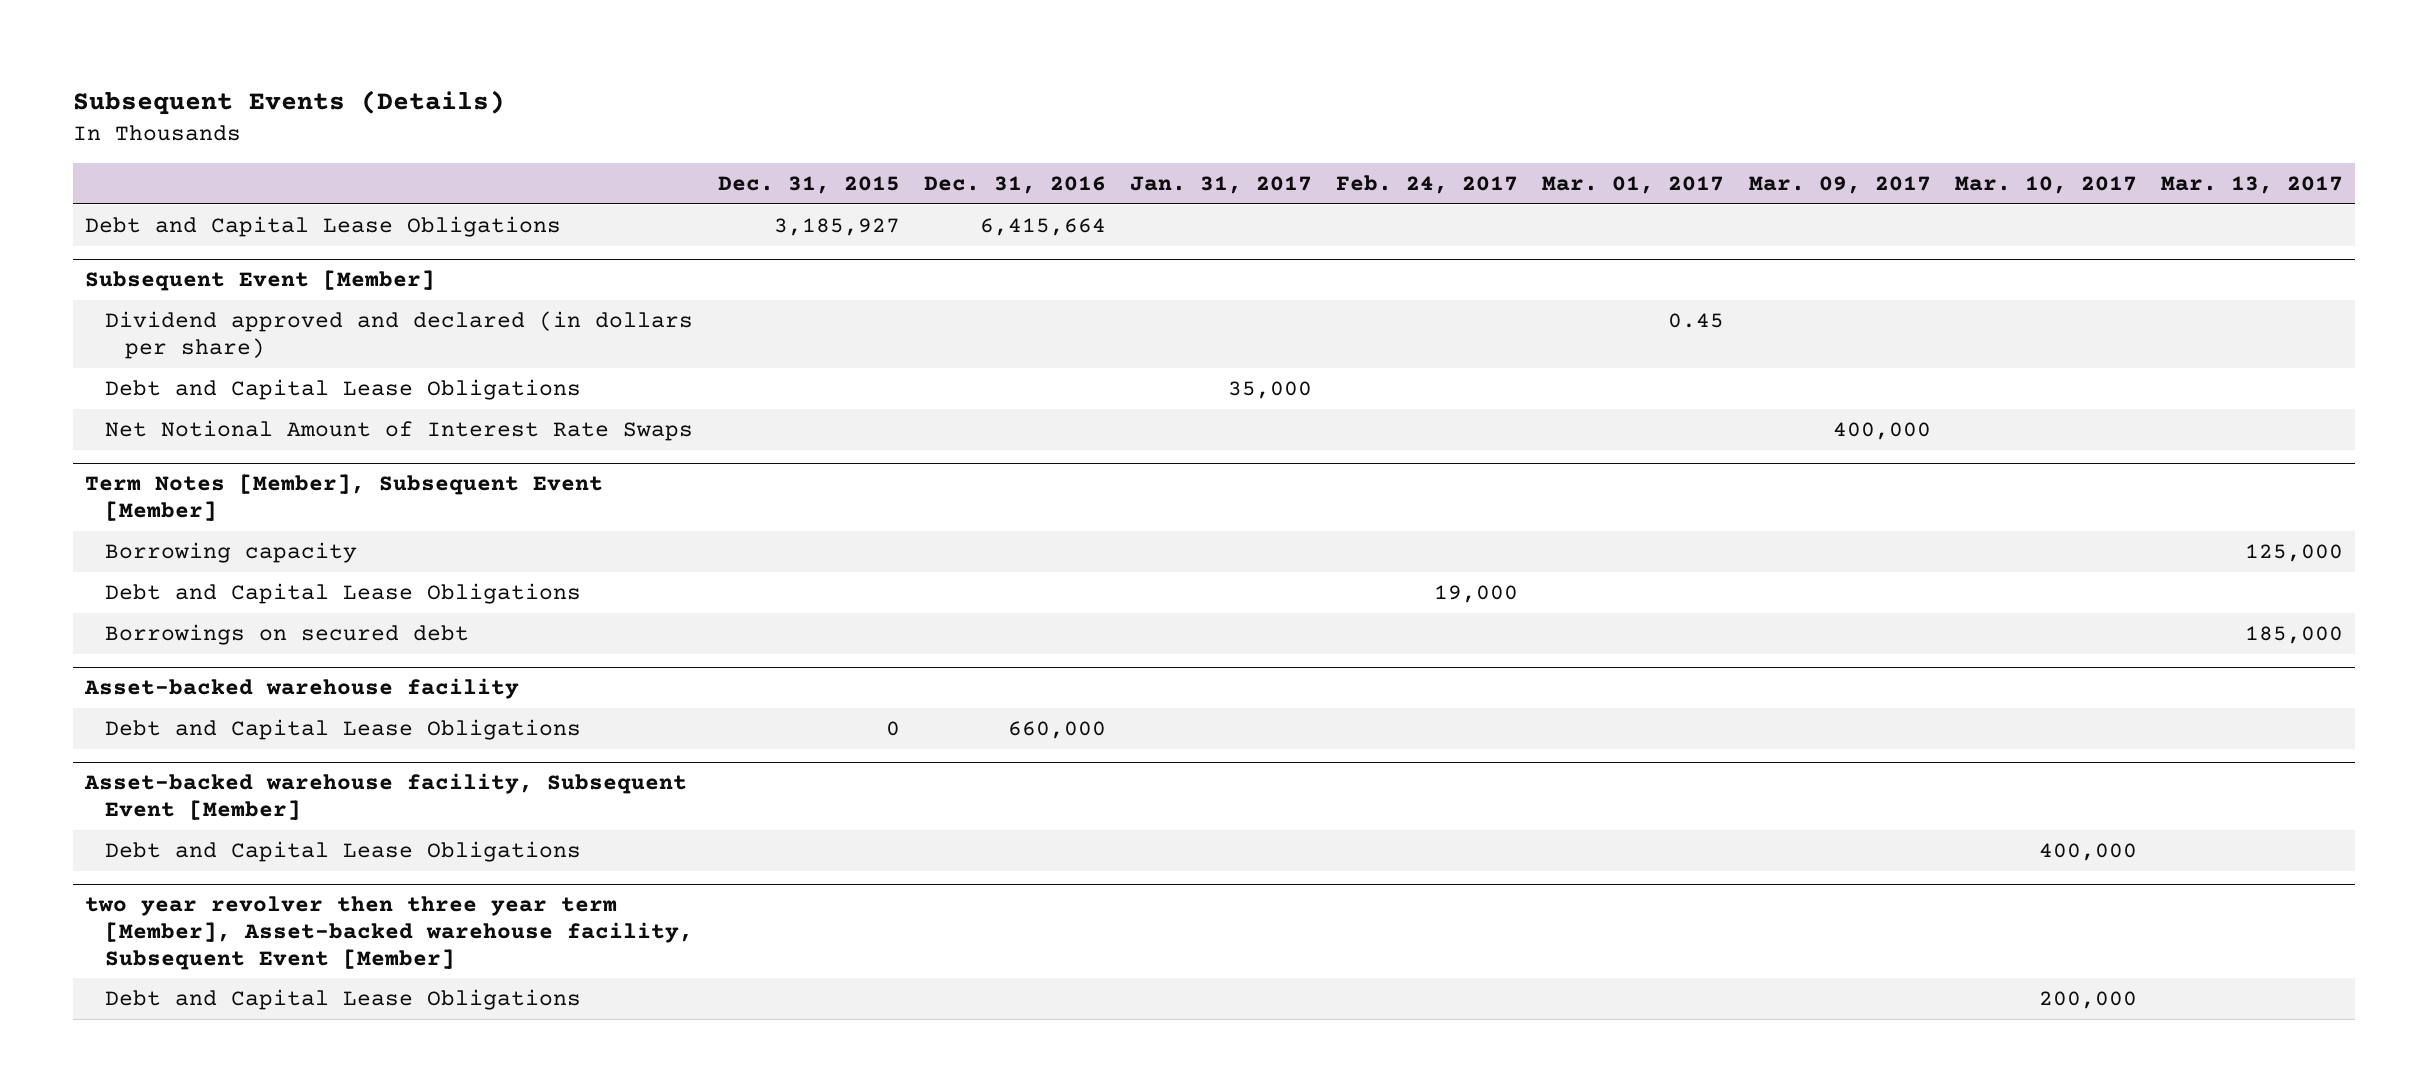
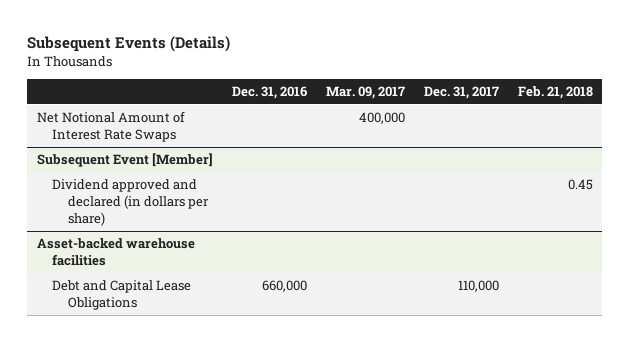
[717,175,900,194] Dec. 31, 2015 -> none
[1130,175,1313,194] Jan. 31, 2017 -> none
[1336,174,1519,194] Feb. 24, 2017 -> none
[1542,175,1725,194] Mar. 01, 2017 -> none
[1954,175,2137,194] Mar. 10, 2017 -> none
[2161,175,2344,194] Mar. 13, 2017 -> none
none -> [423,86,499,100] Dec. 31, 2017
none -> [517,86,593,100] Feb. 21, 2018
[85,216,562,238] Debt and Capital Lease Obligations -> none
none -> [36,111,185,143] Net Notional Amount of Interest Rate Swaps
[105,379,582,401] Debt and Capital Lease Obligations -> none
[105,420,694,442] Net Notional Amount of Interest Rate Swaps -> none
[85,474,604,522] Term Notes [Member], Subsequent Event [Member] -> none
[105,542,358,564] Borrowing capacity -> none
[105,583,582,605] Debt and Capital Lease Obligations -> none
[105,624,470,646] Borrowings on secured debt -> none
[84,678,520,700] Asset-backed warehouse facility -> [36,238,195,267] Asset-backed warehouse facilities
[84,773,688,821] Asset-backed warehouse facility, Subsequent Event [Member] -> none
[105,841,582,863] Debt and Capital Lease Obligations -> none
[85,896,694,970] two year revolver then three year term [Member], Asset-backed warehouse facility, Subsequent Event [Member] -> none
[105,989,582,1011] Debt and Capital Lease Obligations -> none

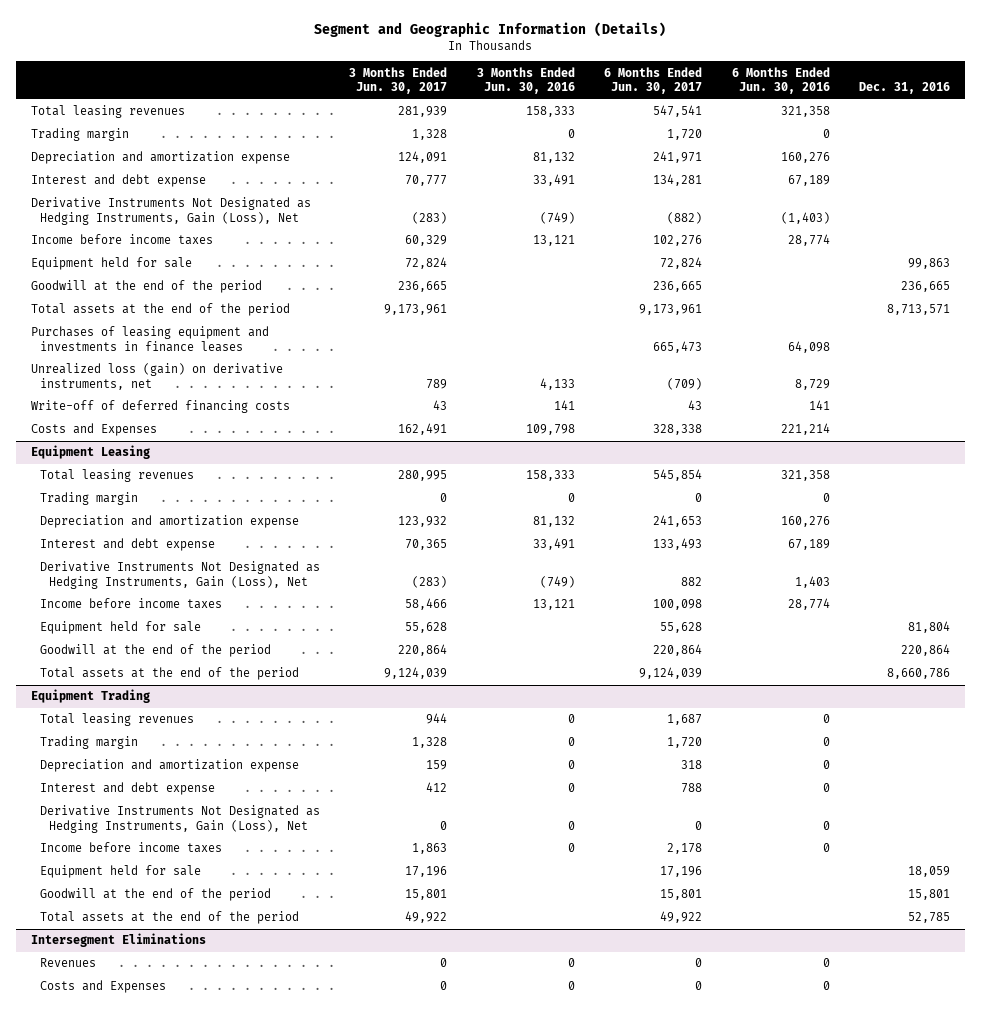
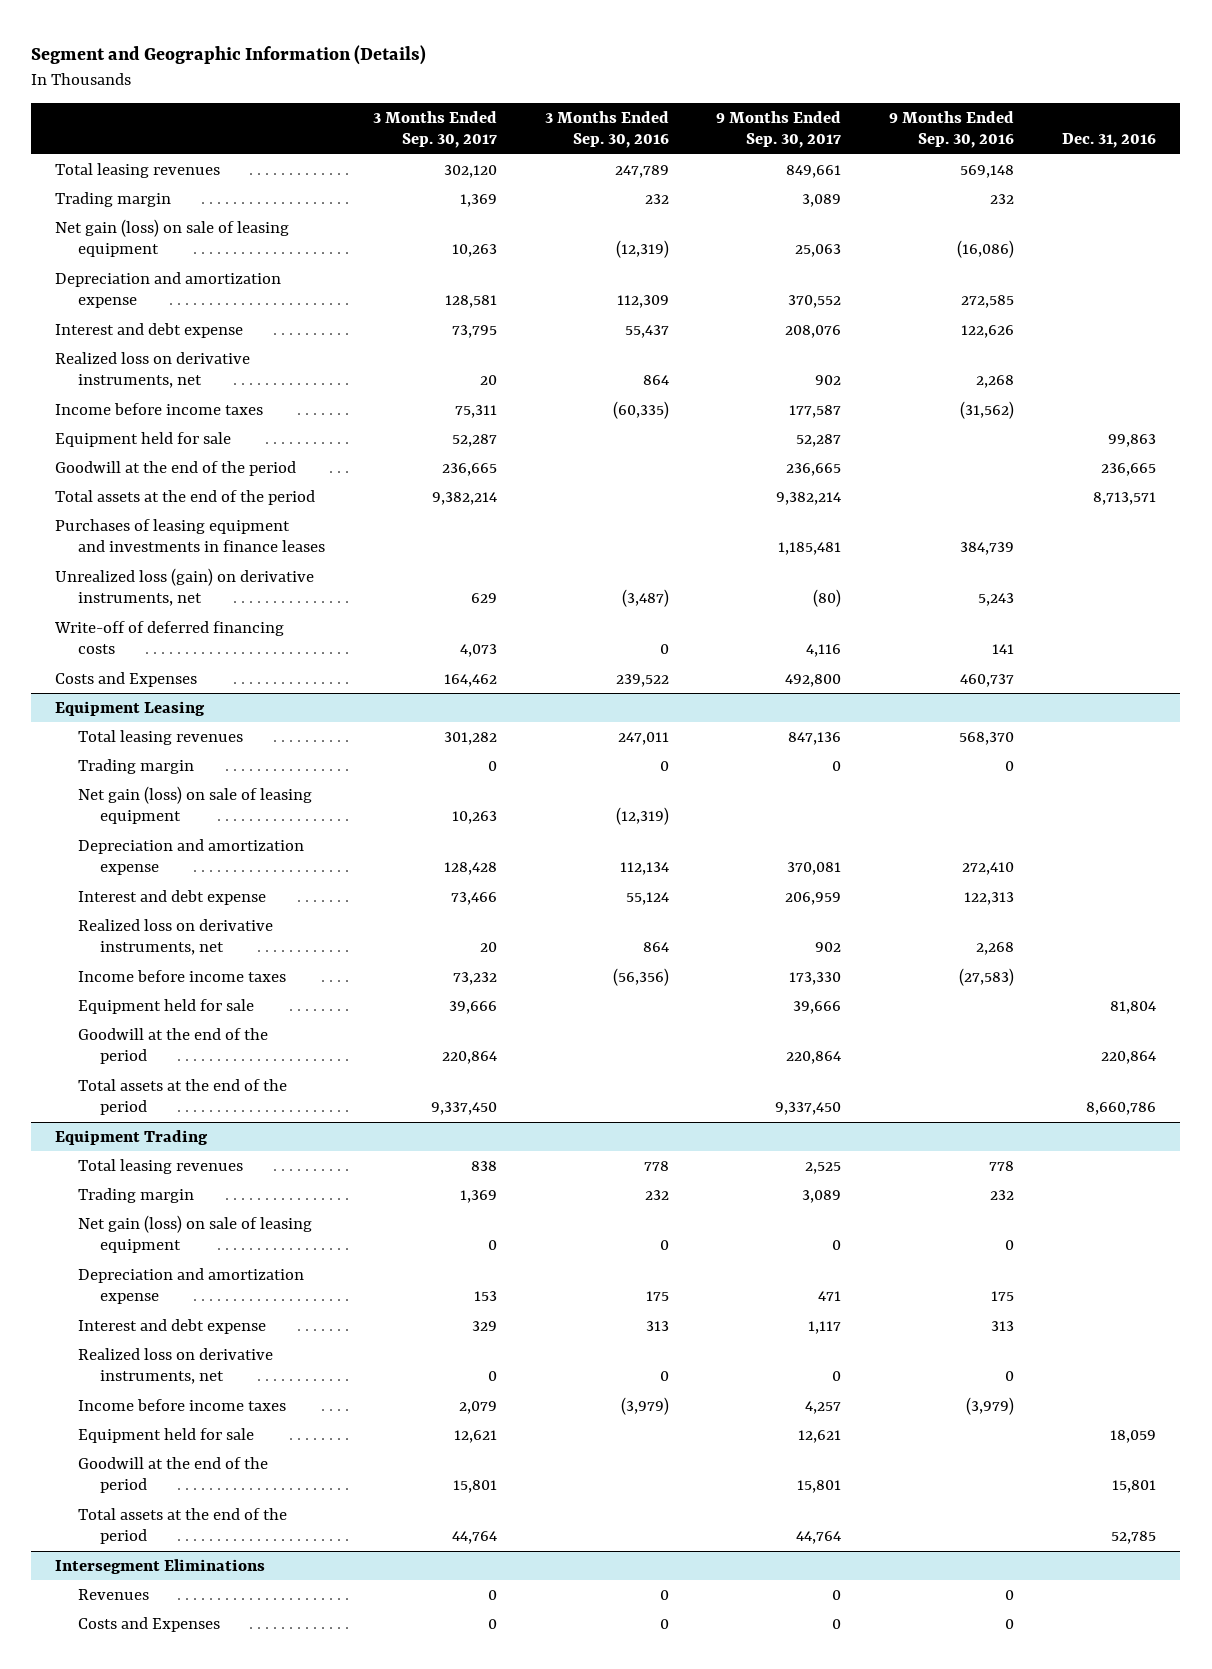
[349,66,448,95] 3 Months Ended Jun. 30, 2017 -> none
[476,66,575,95] 3 Months Ended Jun. 30, 2016 -> none
[604,66,703,95] 6 Months Ended Jun. 30, 2017 -> none
[731,66,830,95] 6 Months Ended Jun. 30, 2016 -> none
none -> [372,110,497,149] 3 Months Ended Sep. 30, 2017
none -> [544,110,669,149] 3 Months Ended Sep. 30, 2016
none -> [716,110,842,149] 9 Months Ended Sep. 30, 2017
none -> [889,110,1015,149] 9 Months Ended Sep. 30, 2016
none -> [55,218,290,258] Net gain (loss) on sale of leasing equipment
[30,197,311,226] Derivative Instruments Not Designated as Hedging Instruments, Gain (Loss), Net -> [55,351,251,389] Realized loss on derivative instruments, net
none -> [77,785,312,825] Net gain (loss) on sale of leasing equipment
[40,561,321,590] Derivative Instruments Not Designated as Hedging Instruments, Gain (Loss), Net -> [77,918,273,956] Realized loss on derivative instruments, net
none -> [77,1214,312,1254] Net gain (loss) on sale of leasing equipment
[40,805,321,834] Derivative Instruments Not Designated as Hedging Instruments, Gain (Loss), Net -> [77,1347,273,1385] Realized loss on derivative instruments, net

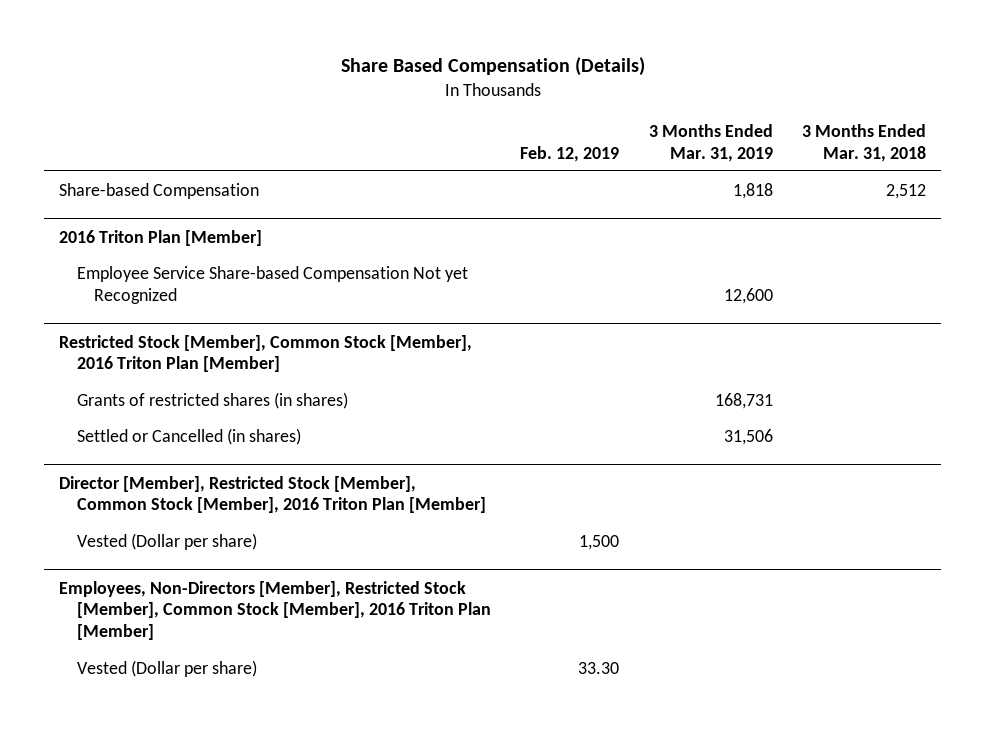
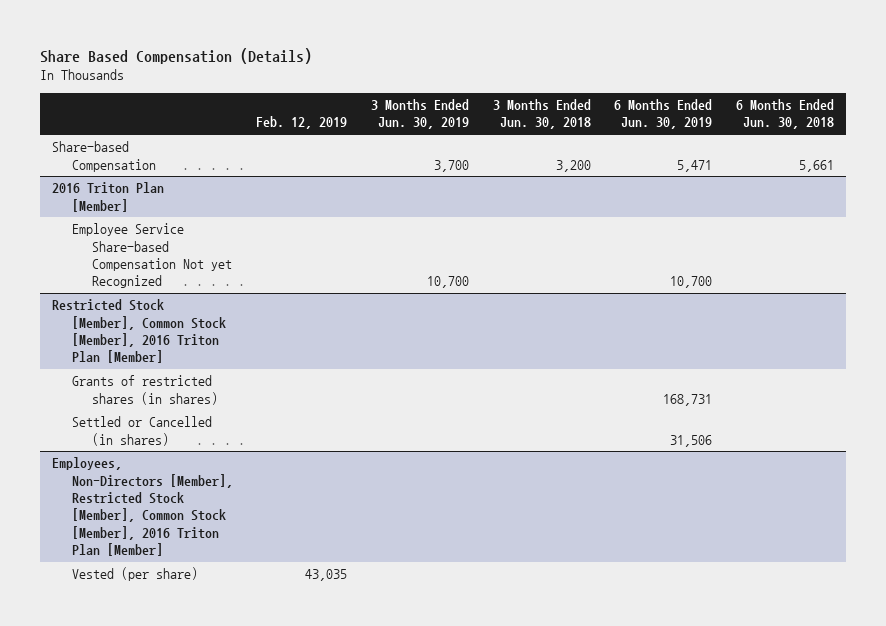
[648,123,773,162] 3 Months Ended Mar. 31, 2019 -> none
[802,123,927,162] 3 Months Ended Mar. 31, 2018 -> none
none -> [371,99,470,130] 3 Months Ended Jun. 30, 2019
none -> [492,99,591,130] 3 Months Ended Jun. 30, 2018
none -> [614,99,713,130] 6 Months Ended Jun. 30, 2019
none -> [736,99,835,130] 6 Months Ended Jun. 30, 2018
[59,475,486,514] Director [Member], Restricted Stock [Member], Common Stock [Member], 2016 Triton Plan [Member] -> none
[76,532,257,550] Vested (Dollar per share) -> none
[76,659,257,677] Vested (Dollar per share) -> [71,567,198,582] Vested (per share)
[578,661,620,674] 33.30 -> [305,569,348,582] 43,035

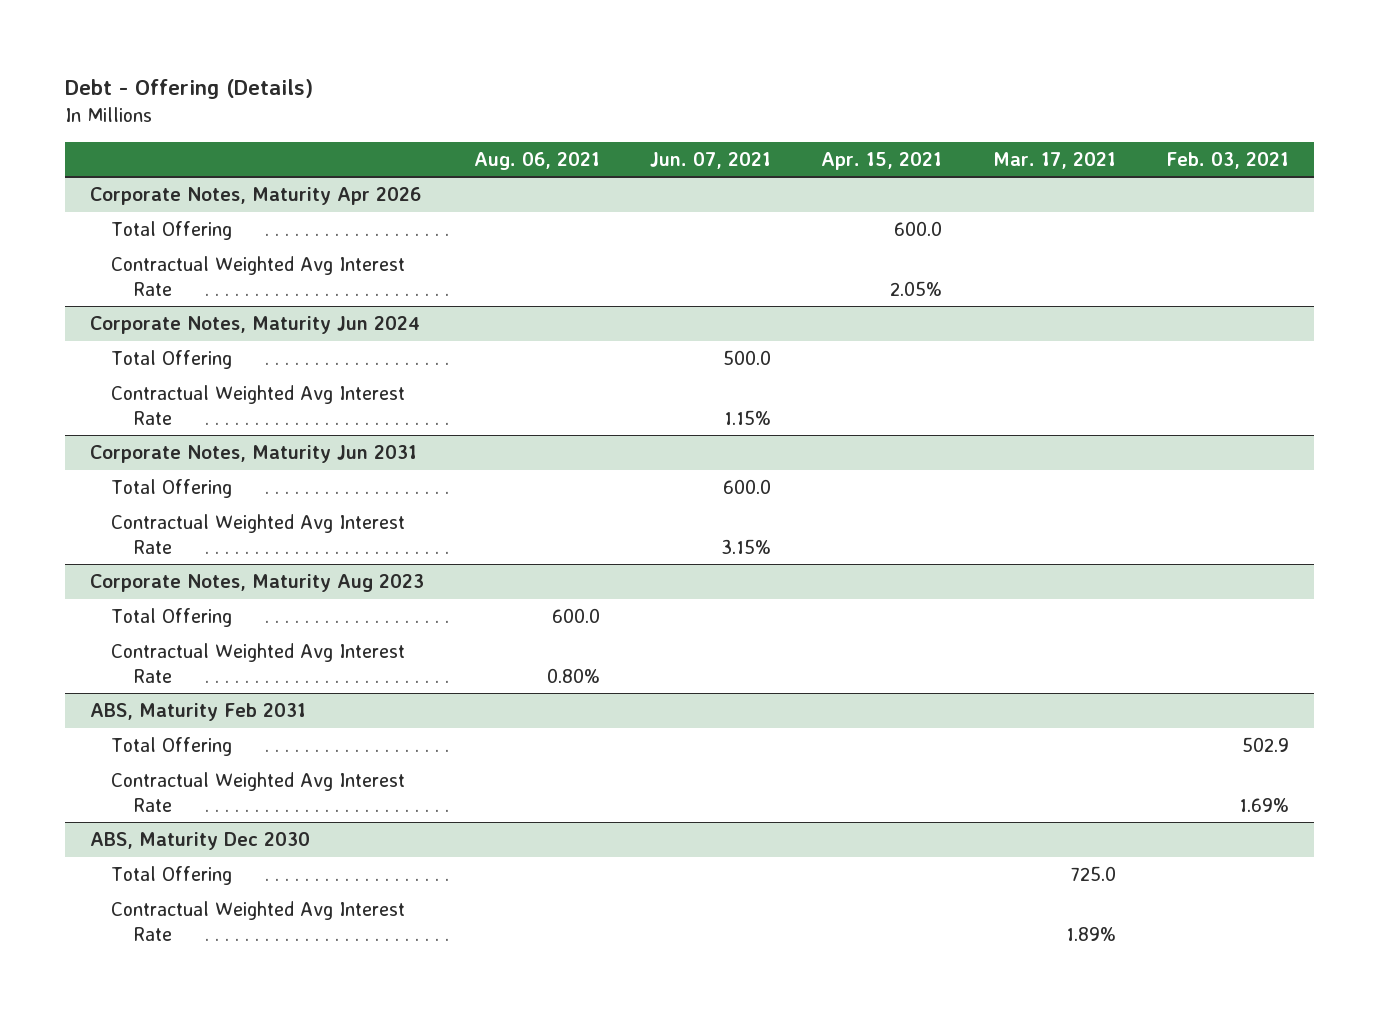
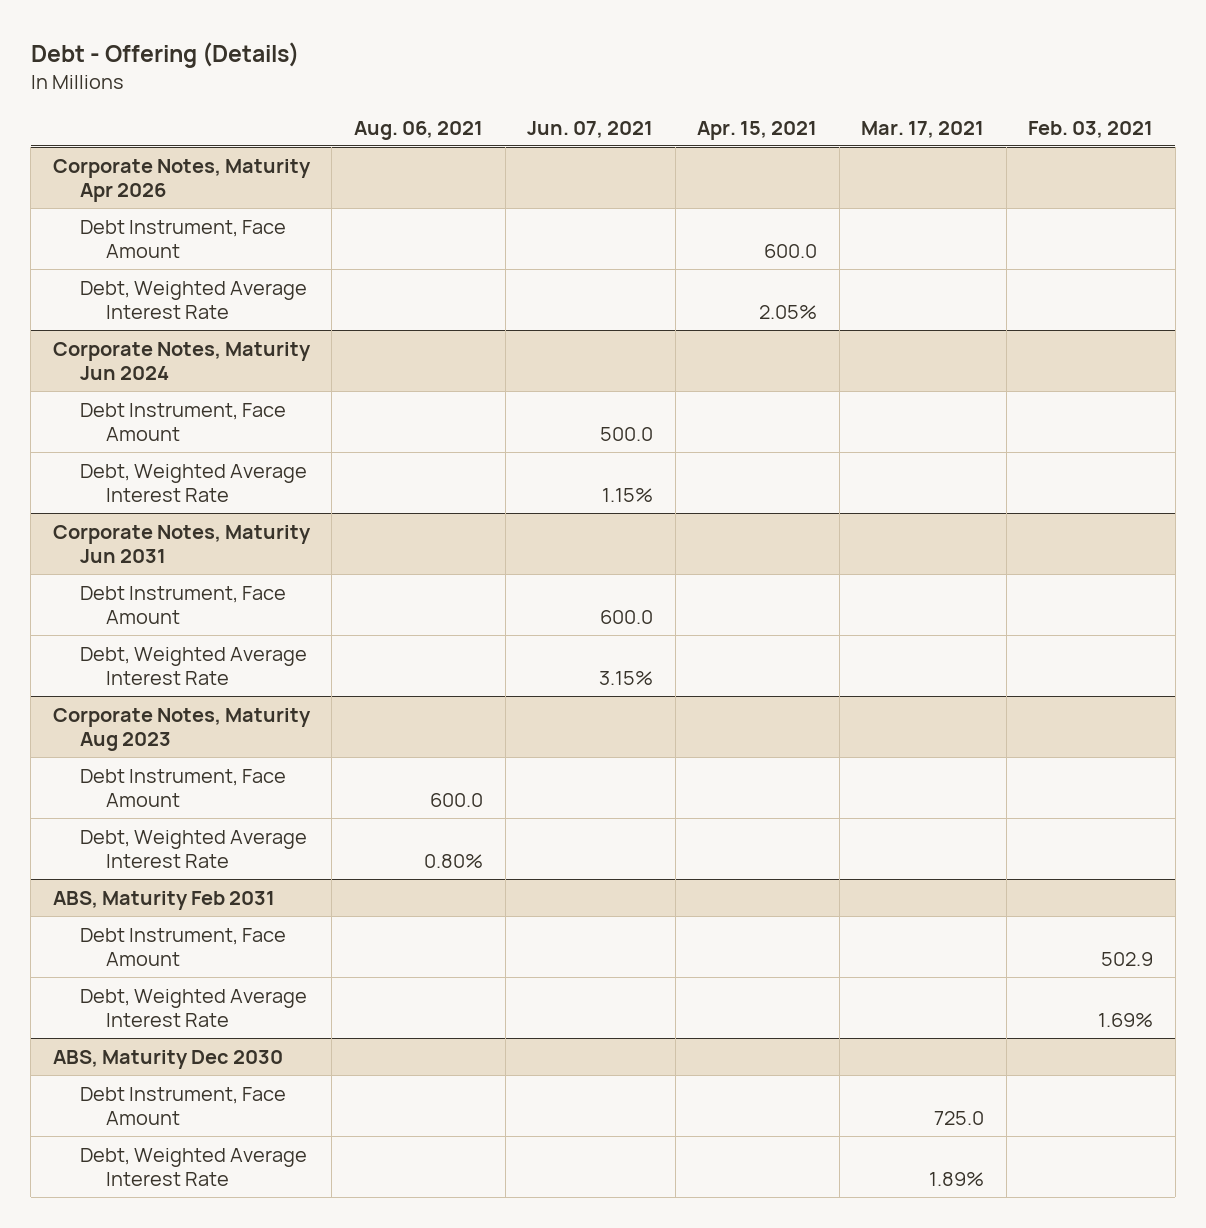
[111,220,233,240] Total Offering -> [79,219,286,259] Debt Instrument, Face Amount
[111,255,406,296] Contractual Weighted Avg Interest Rate -> [79,280,307,320] Debt, Weighted Average Interest Rate
[111,349,233,369] Total Offering -> [79,402,286,442] Debt Instrument, Face Amount
[111,384,406,425] Contractual Weighted Avg Interest Rate -> [79,463,307,503] Debt, Weighted Average Interest Rate
[111,478,233,498] Total Offering -> [79,585,286,625] Debt Instrument, Face Amount
[111,513,406,554] Contractual Weighted Avg Interest Rate -> [79,646,307,686] Debt, Weighted Average Interest Rate
[111,607,233,627] Total Offering -> [79,768,286,808] Debt Instrument, Face Amount
[111,642,406,683] Contractual Weighted Avg Interest Rate -> [79,829,307,869] Debt, Weighted Average Interest Rate
[111,736,233,756] Total Offering -> [79,927,286,967] Debt Instrument, Face Amount
[111,771,406,812] Contractual Weighted Avg Interest Rate -> [79,988,307,1028] Debt, Weighted Average Interest Rate
[111,865,233,885] Total Offering -> [79,1086,286,1126] Debt Instrument, Face Amount
[111,900,406,941] Contractual Weighted Avg Interest Rate -> [79,1147,307,1187] Debt, Weighted Average Interest Rate

